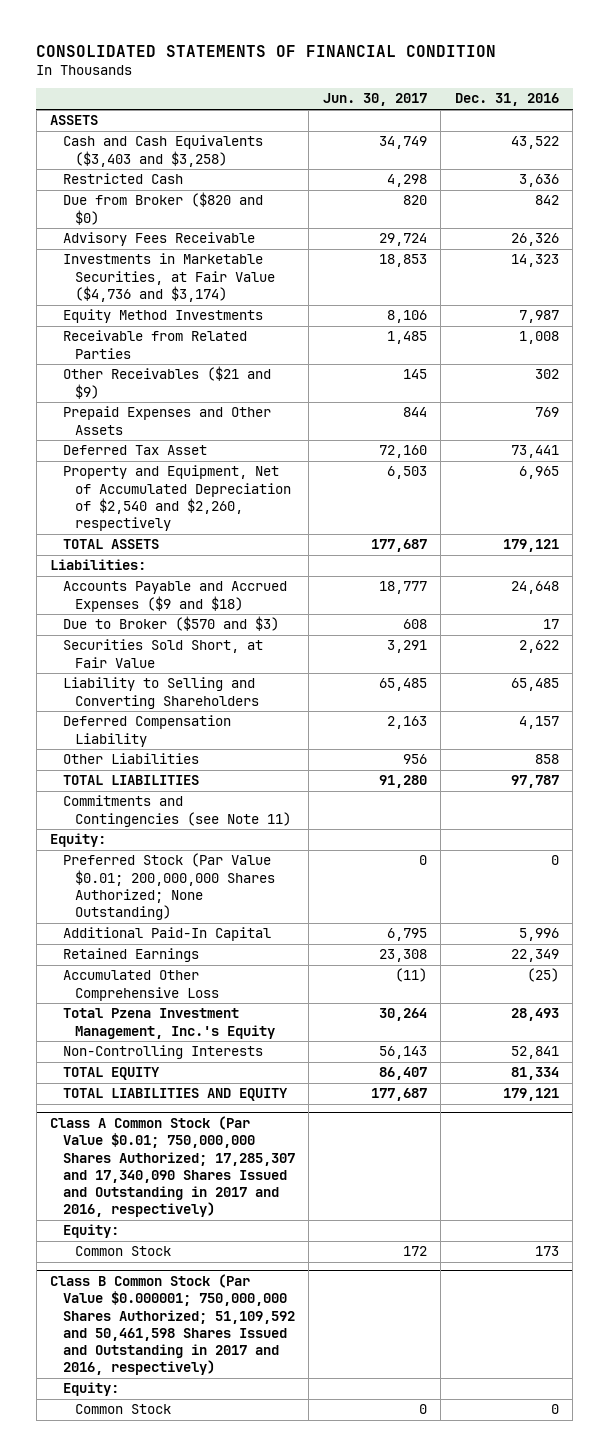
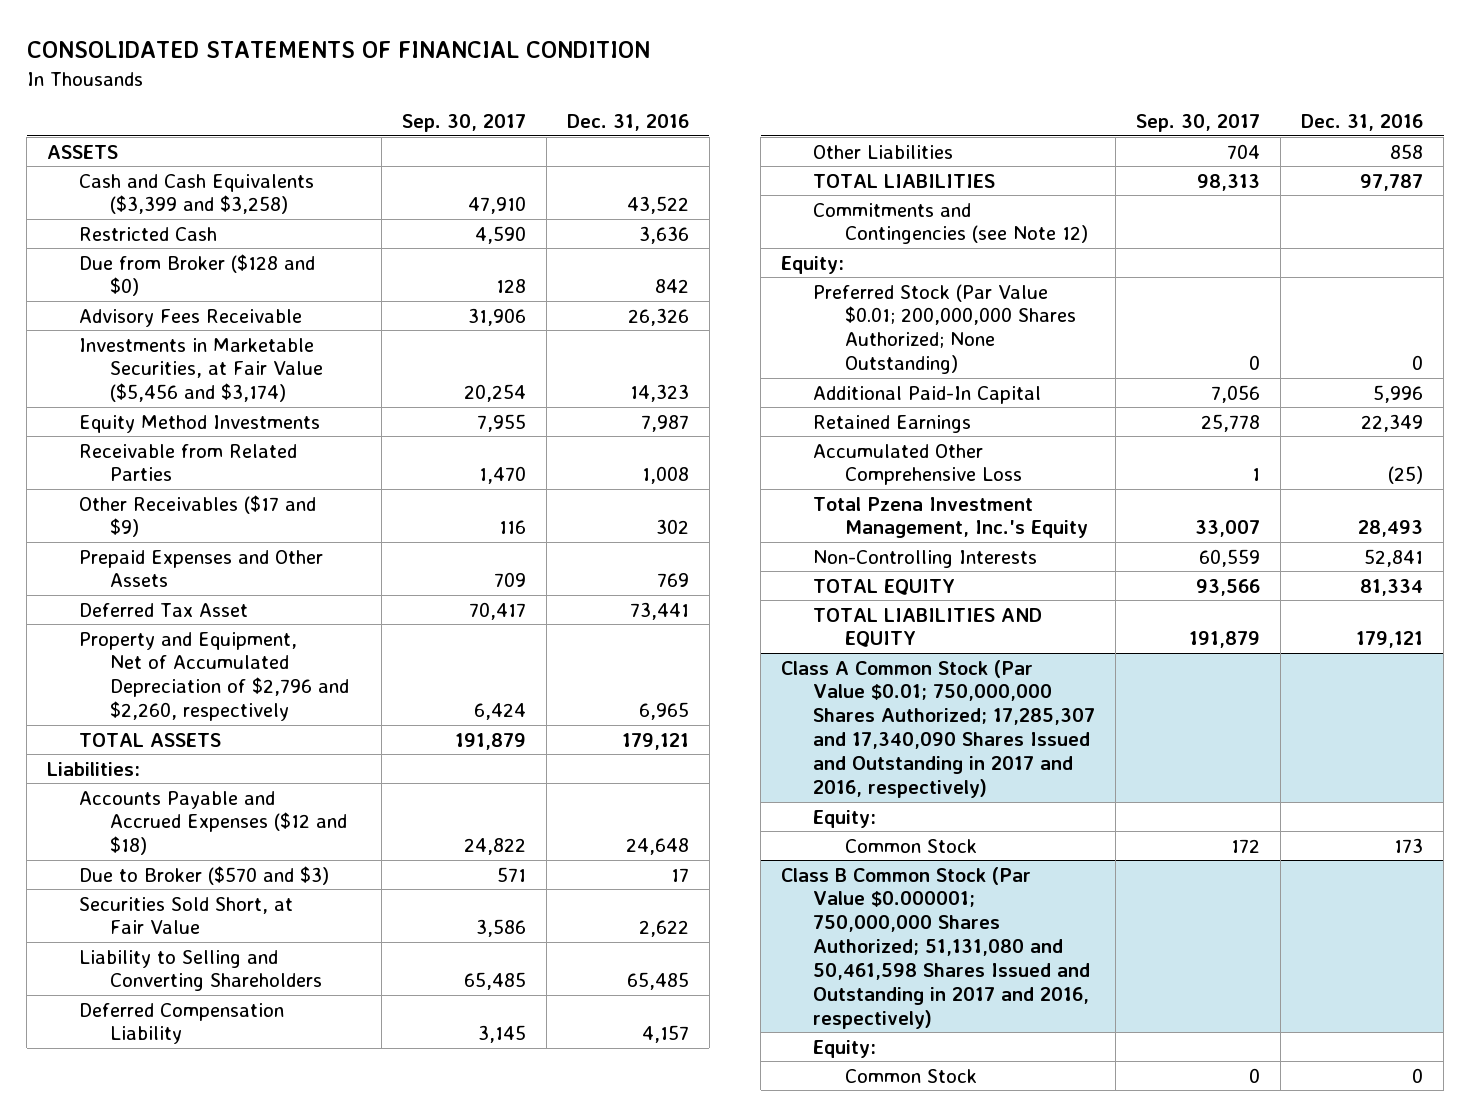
[322,93,427,107] Jun. 30, 2017 -> none
none -> [401,114,526,133] Sep. 30, 2017
[62,135,263,167] Cash and Cash Equivalents ($3,403 and $3,258) -> [78,173,314,215] Cash and Cash Equivalents ($3,399 and $3,258)
[62,192,263,225] Due from Broker ($820 and $0) -> [78,253,315,297] Due from Broker ($128 and $0)
[62,253,276,302] Investments in Marketable Securities, at Fair Value ($4,736 and $3,174) -> [78,337,324,403] Investments in Marketable Securities, at Fair Value ($5,456 and $3,174)
[62,366,271,399] Other Receivables ($21 and $9) -> [78,494,316,538] Other Receivables ($17 and $9)
[62,465,292,532] Property and Equipment, Net of Accumulated Depreciation of $2,540 and $2,260, respectively -> [78,631,350,722] Property and Equipment, Net of Accumulated Depreciation of $2,796 and $2,260, respectively
[62,581,287,612] Accounts Payable and Accrued Expenses ($9 and $18) -> [78,790,348,856] Accounts Payable and Accrued Expenses ($12 and $18)
[62,795,292,827] Commitments and Contingencies (see Note 11) -> [812,202,1088,245] Commitments and Contingencies (see Note 12)
[50,1274,295,1376] Class B Common Stock (Par Value $0.000001; 750,000,000 Shares Authorized; 51,109,592 and 50,461,598 Shares Issued and Outstanding in 2017 and 2016, respectively) -> [781,866,1090,1029] Class B Common Stock (Par Value $0.000001; 750,000,000 Shares Authorized; 51,131,080 and 50,461,598 Shares Issued and Outstanding in 2017 and 2016, respectively)

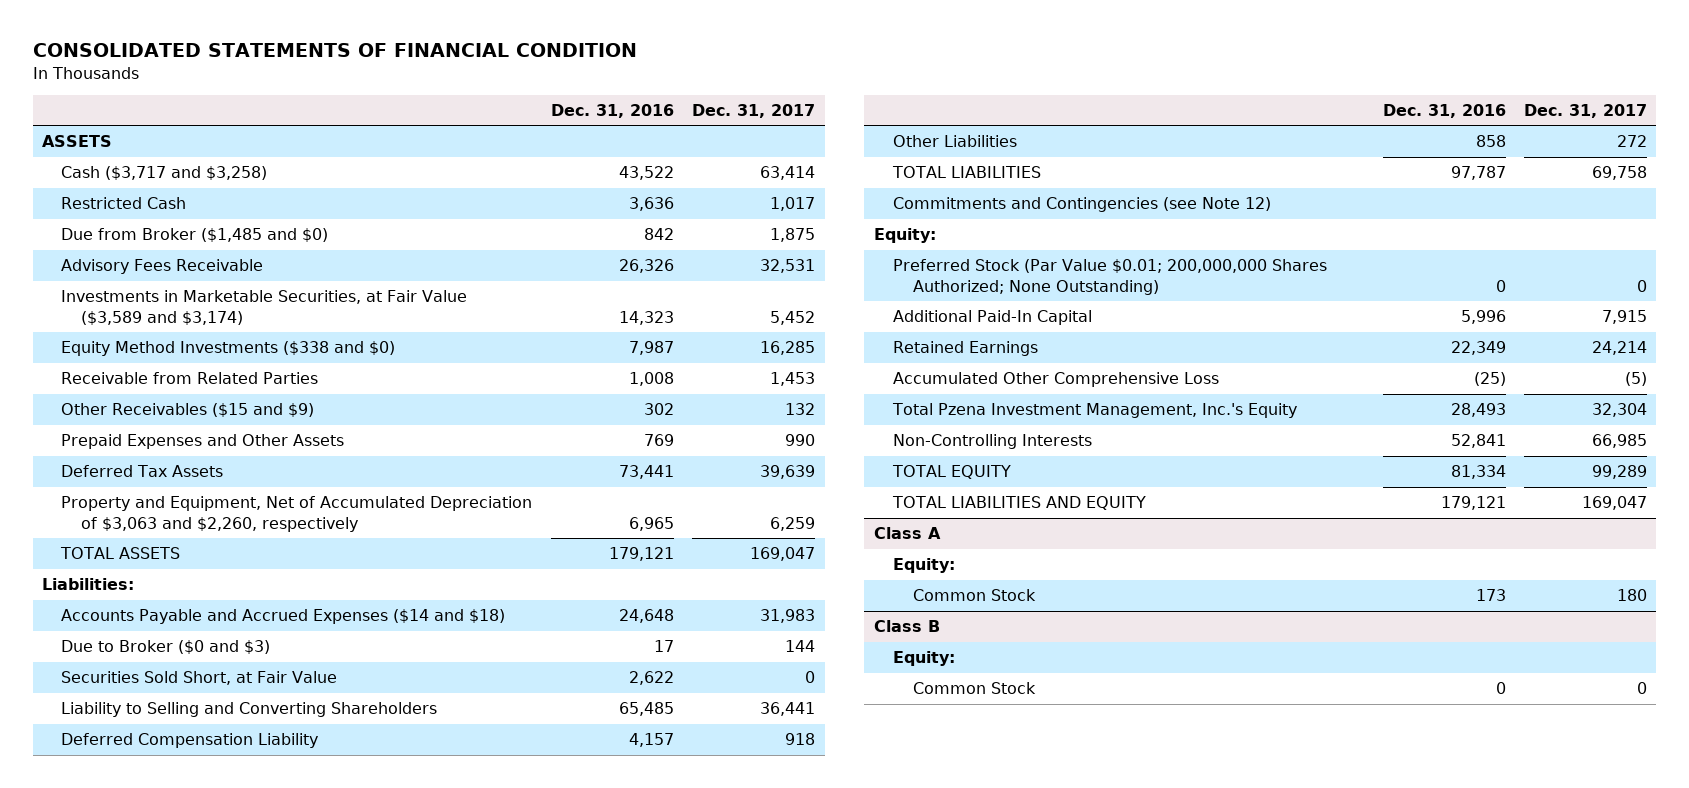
[401,114,526,133] Sep. 30, 2017 -> none
none -> [692,103,816,118] Dec. 31, 2017
[78,173,314,215] Cash and Cash Equivalents ($3,399 and $3,258) -> [61,166,268,181] Cash ($3,717 and $3,258)
[78,253,315,297] Due from Broker ($128 and $0) -> [61,228,329,243] Due from Broker ($1,485 and $0)
[78,337,324,403] Investments in Marketable Securities, at Fair Value ($5,456 and $3,174) -> [61,290,468,325] Investments in Marketable Securities, at Fair Value ($3,589 and $3,174)
[78,414,320,433] Equity Method Investments -> [61,341,396,357] Equity Method Investments ($338 and $0)
[78,494,316,538] Other Receivables ($17 and $9) -> [61,403,315,418] Other Receivables ($15 and $9)
[78,602,248,617] Deferred Tax Asset -> [61,465,224,478] Deferred Tax Assets
[78,631,350,722] Property and Equipment, Net of Accumulated Depreciation of $2,796 and $2,260, respectively -> [61,496,533,532] Property and Equipment, Net of Accumulated Depreciation of $3,063 and $2,260, respectively
[78,790,348,856] Accounts Payable and Accrued Expenses ($12 and $18) -> [61,609,506,625] Accounts Payable and Accrued Expenses ($14 and $18)
[78,865,329,885] Due to Broker ($570 and $3) -> [61,640,271,655] Due to Broker ($0 and $3)
[781,659,1095,798] Class A Common Stock (Par Value $0.01; 750,000,000 Shares Authorized; 17,285,307 and 17,340,090 Shares Issued and Outstanding in 2017 and 2016, respectively) -> [873,527,941,540] Class A
[781,866,1090,1029] Class B Common Stock (Par Value $0.000001; 750,000,000 Shares Authorized; 51,131,080 and 50,461,598 Shares Issued and Outstanding in 2017 and 2016, respectively) -> [873,620,940,633] Class B

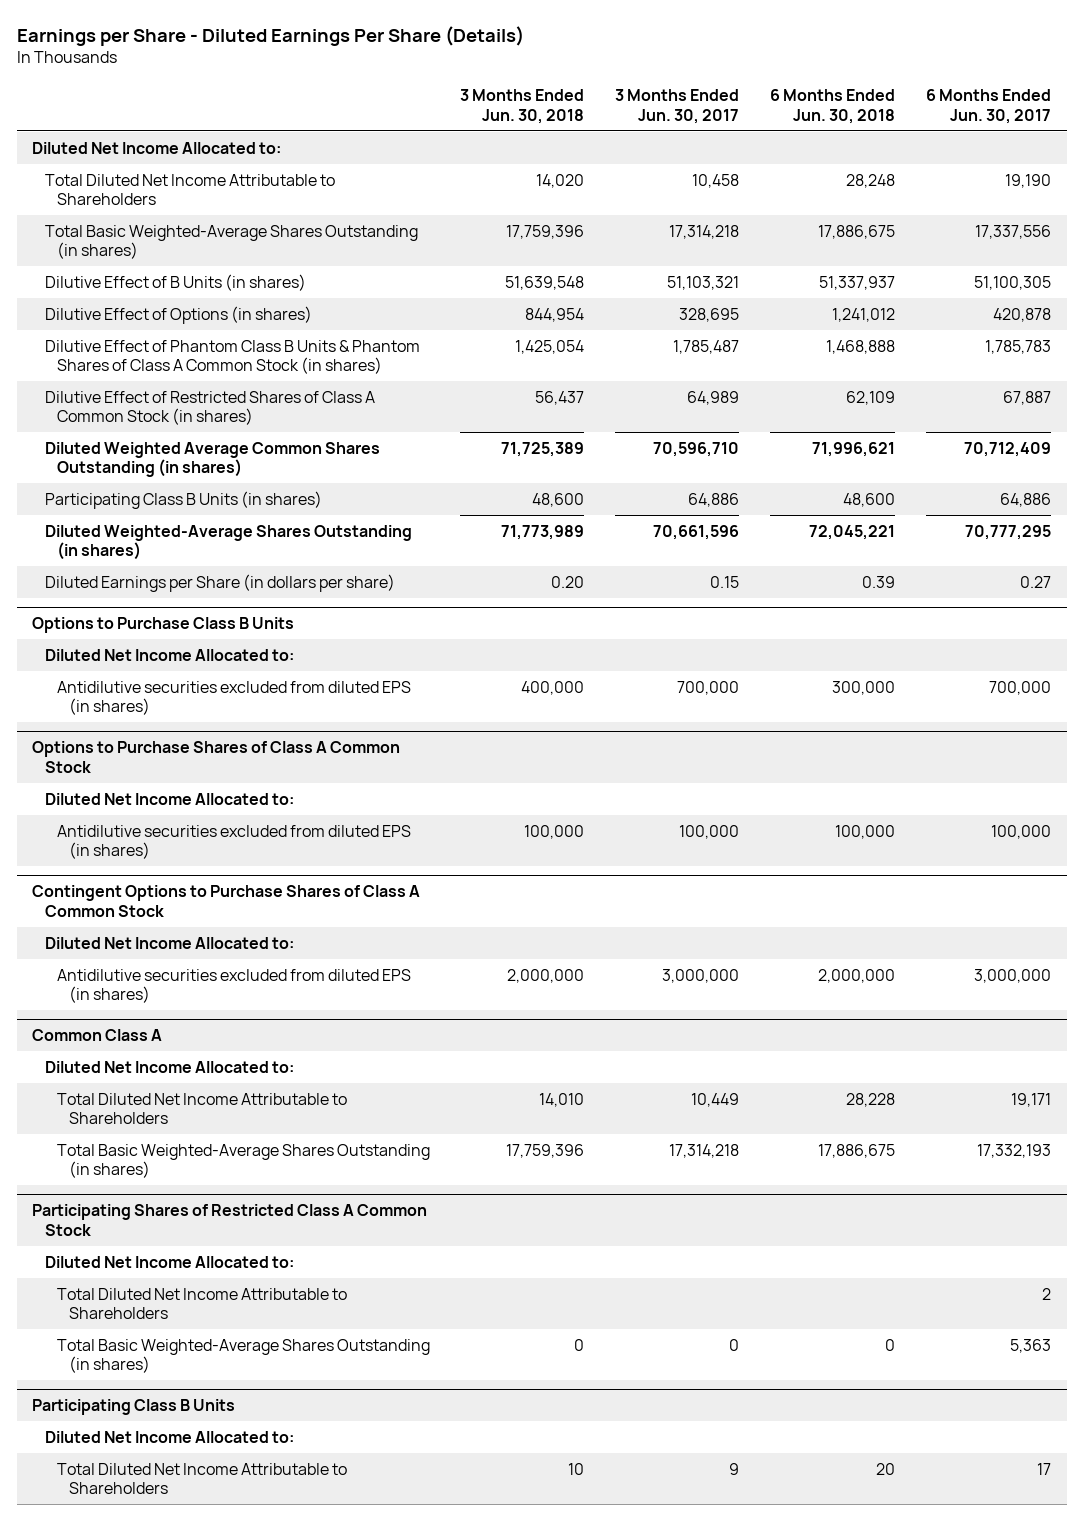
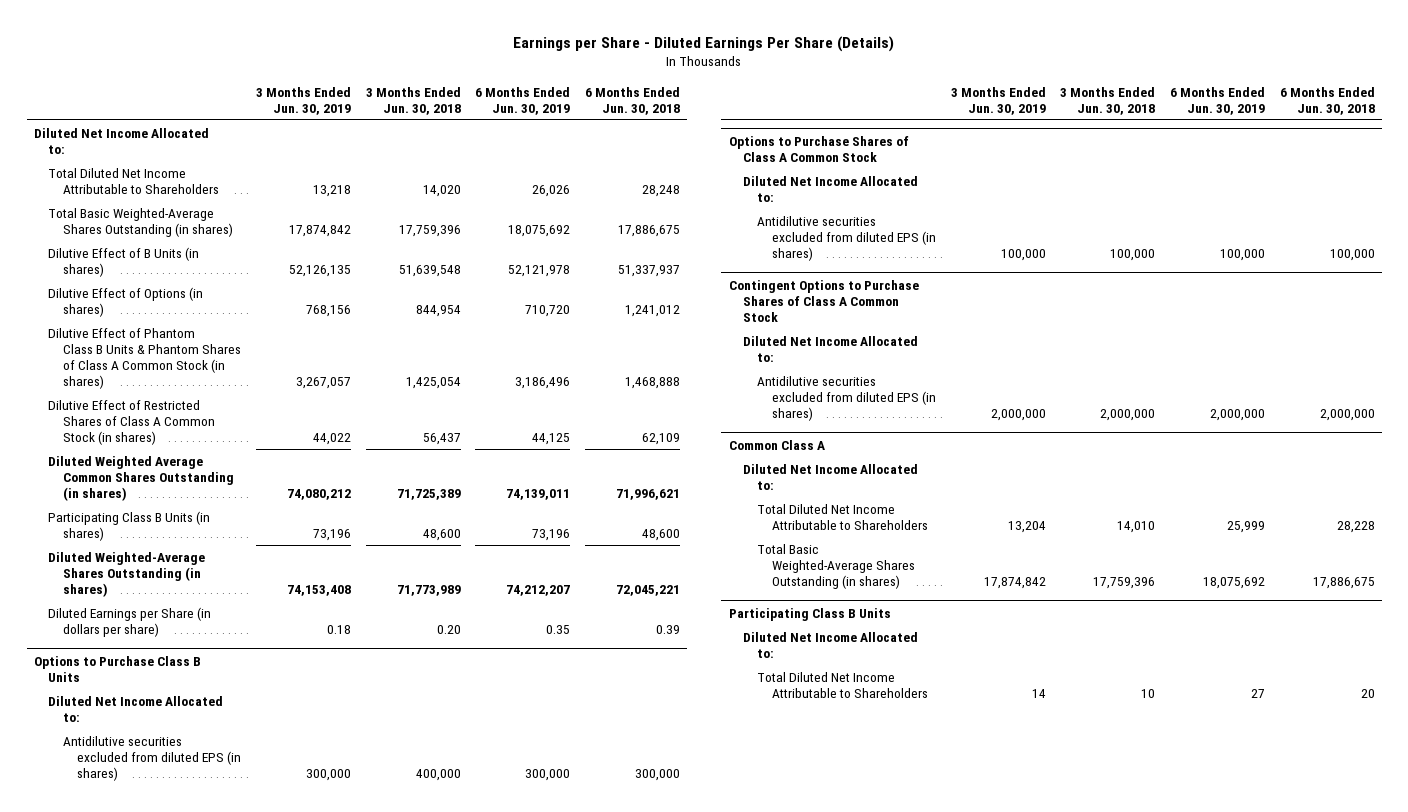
[615,89,740,124] 3 Months Ended Jun. 30, 2017 -> none
[926,89,1052,124] 6 Months Ended Jun. 30, 2017 -> none
none -> [255,86,351,115] 3 Months Ended Jun. 30, 2019
none -> [475,86,571,115] 6 Months Ended Jun. 30, 2019
[32,1204,428,1237] Participating Shares of Restricted Class A Common Stock -> none
[44,1255,294,1268] Diluted Net Income Allocated to: -> none
[56,1287,347,1320] Total Diluted Net Income Attributable to Shareholders -> none
[56,1338,430,1374] Total Basic Weighted-Average Shares Outstanding (in shares) -> none

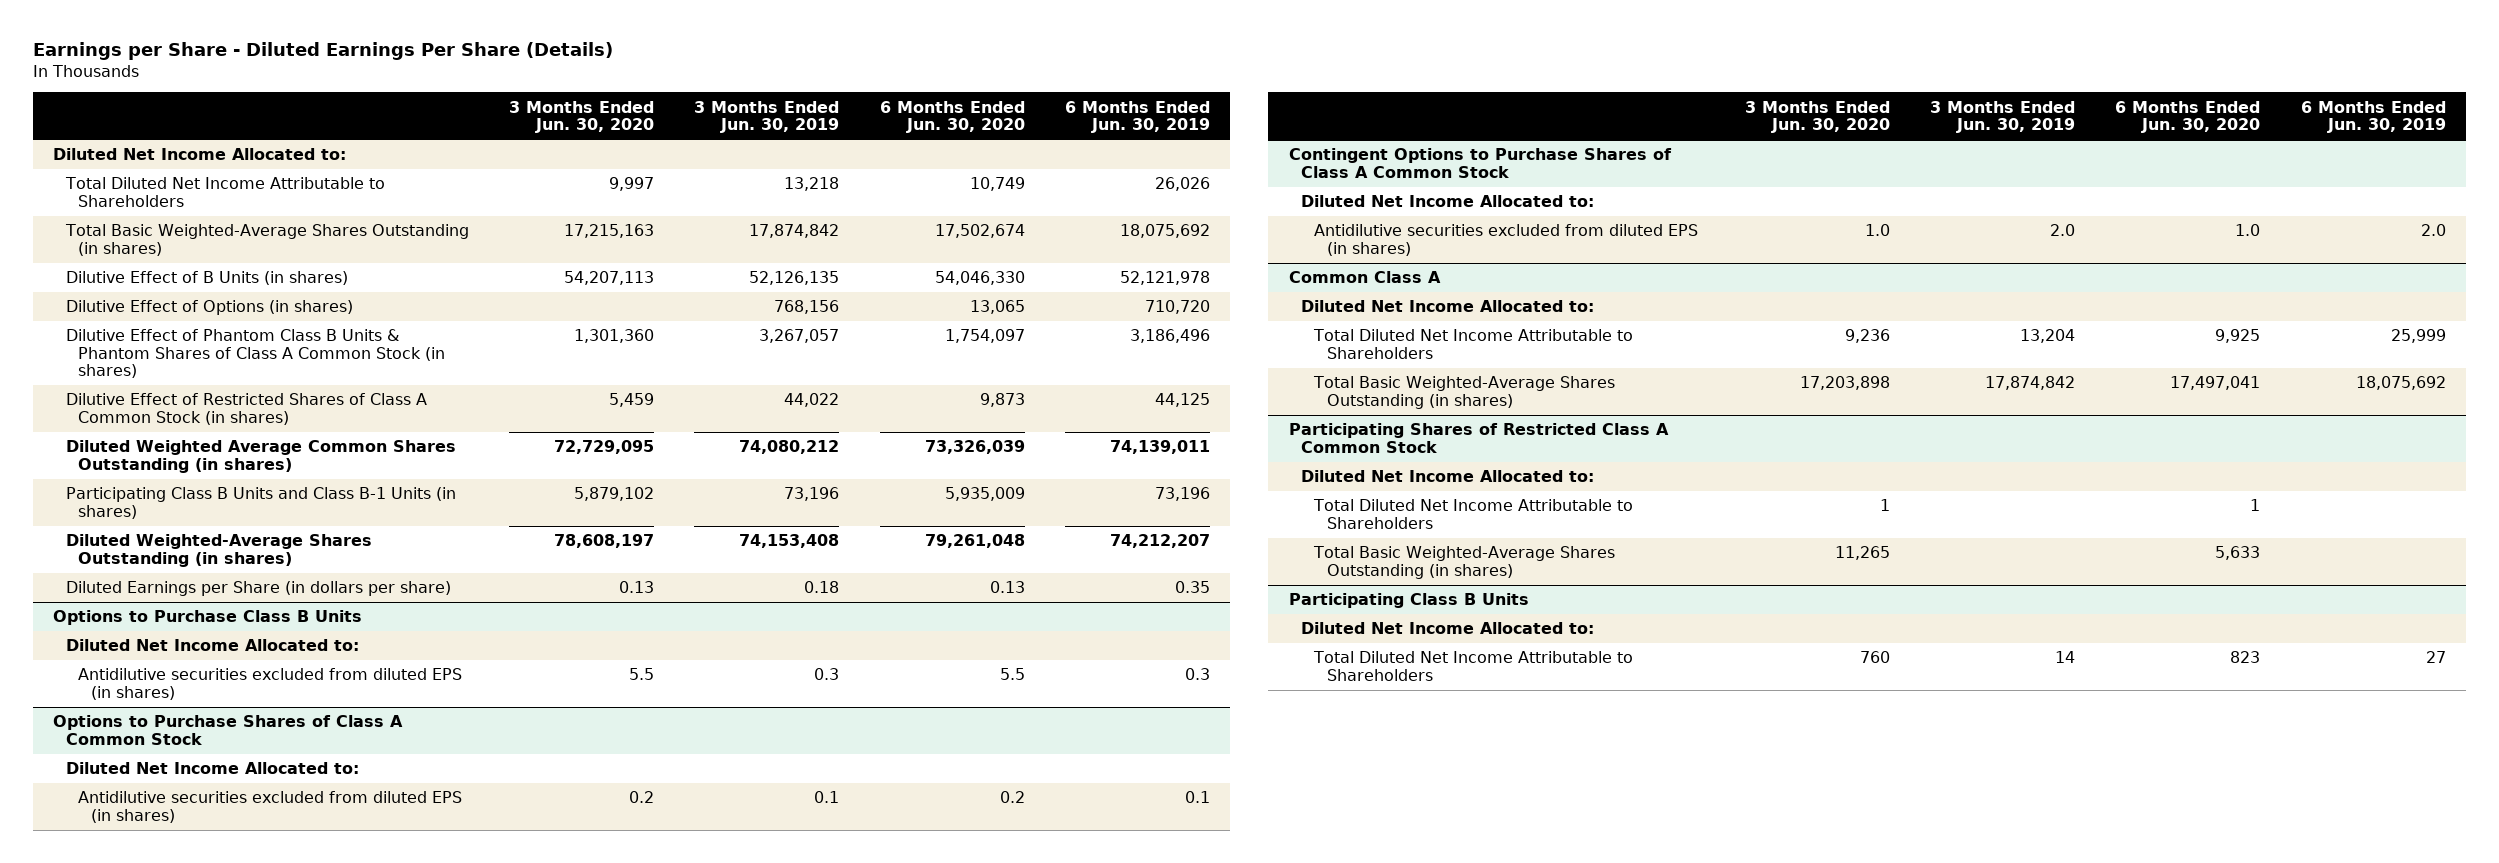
[365,86,461,115] 3 Months Ended Jun. 30, 2018 -> none
[584,86,680,115] 6 Months Ended Jun. 30, 2018 -> none
none -> [508,100,654,134] 3 Months Ended Jun. 30, 2020
none -> [879,100,1025,134] 6 Months Ended Jun. 30, 2020
[48,511,211,541] Participating Class B Units (in shares) -> [65,487,456,519] Participating Class B Units and Class B-1 Units (in shares)
[305,768,351,781] 300,000 -> [814,668,840,681] 0.3
[525,768,571,781] 300,000 -> [1185,668,1211,681] 0.3
[1000,248,1046,261] 100,000 -> [814,791,840,804] 0.1
[1219,248,1265,261] 100,000 -> [1185,791,1211,804] 0.1
[990,408,1046,421] 2,000,000 -> [2050,224,2076,237] 2.0
[1209,408,1265,421] 2,000,000 -> [2420,224,2446,237] 2.0
none -> [1288,423,1669,453] Participating Shares of Restricted Class A Common Stock
none -> [1301,470,1595,483] Diluted Net Income Allocated to:
none -> [1313,499,1634,529] Total Diluted Net Income Attributable to Shareholders
none -> [1313,546,1616,579] Total Basic Weighted-Average Shares Outstanding (in shares)

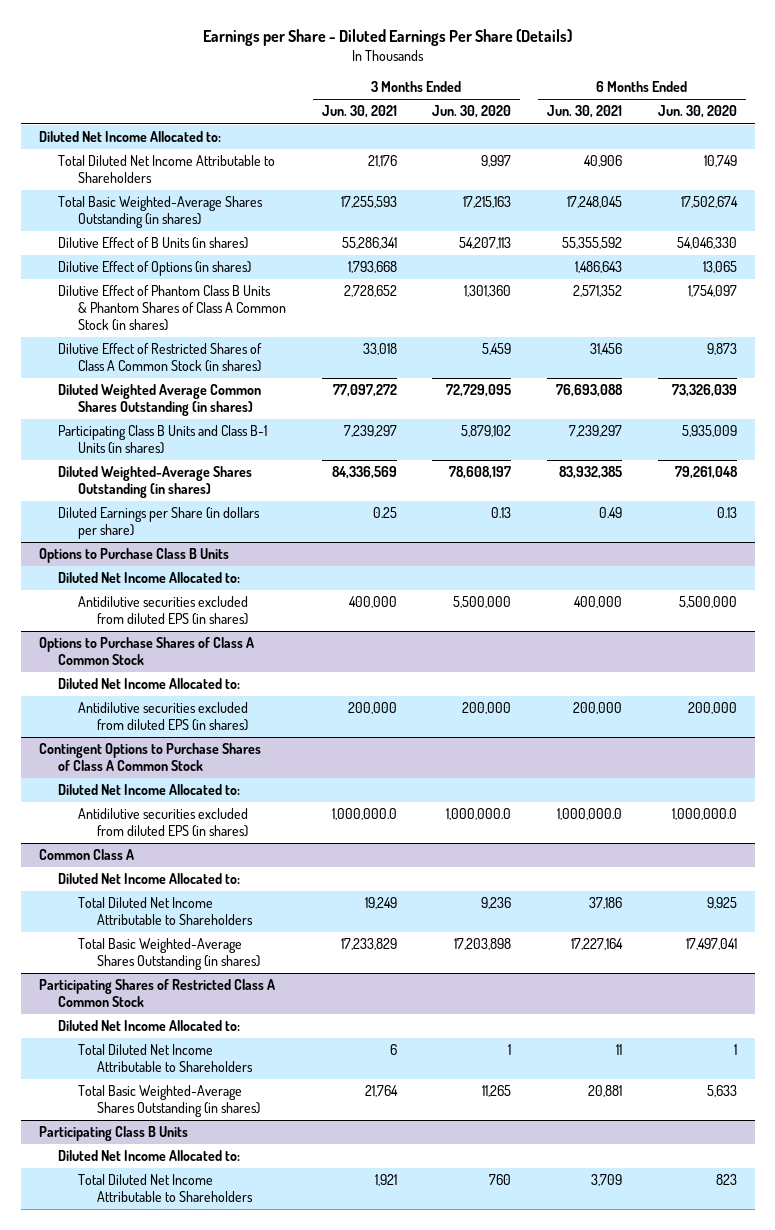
[694,100,840,134] 3 Months Ended Jun. 30, 2019 -> none
[1065,100,1211,134] 6 Months Ended Jun. 30, 2019 -> none
none -> [321,105,397,119] Jun. 30, 2021
none -> [547,105,623,119] Jun. 30, 2021
[628,668,654,681] 5.5 -> [453,596,512,609] 5,500,000
[999,668,1025,681] 5.5 -> [678,596,737,609] 5,500,000
[628,791,654,804] 0.2 -> [462,702,512,715] 200,000
[999,791,1025,804] 0.2 -> [687,702,737,715] 200,000
[1864,224,1890,237] 1.0 -> [446,808,512,821] 1,000,000.0
[2235,224,2261,237] 1.0 -> [671,808,737,821] 1,000,000.0

